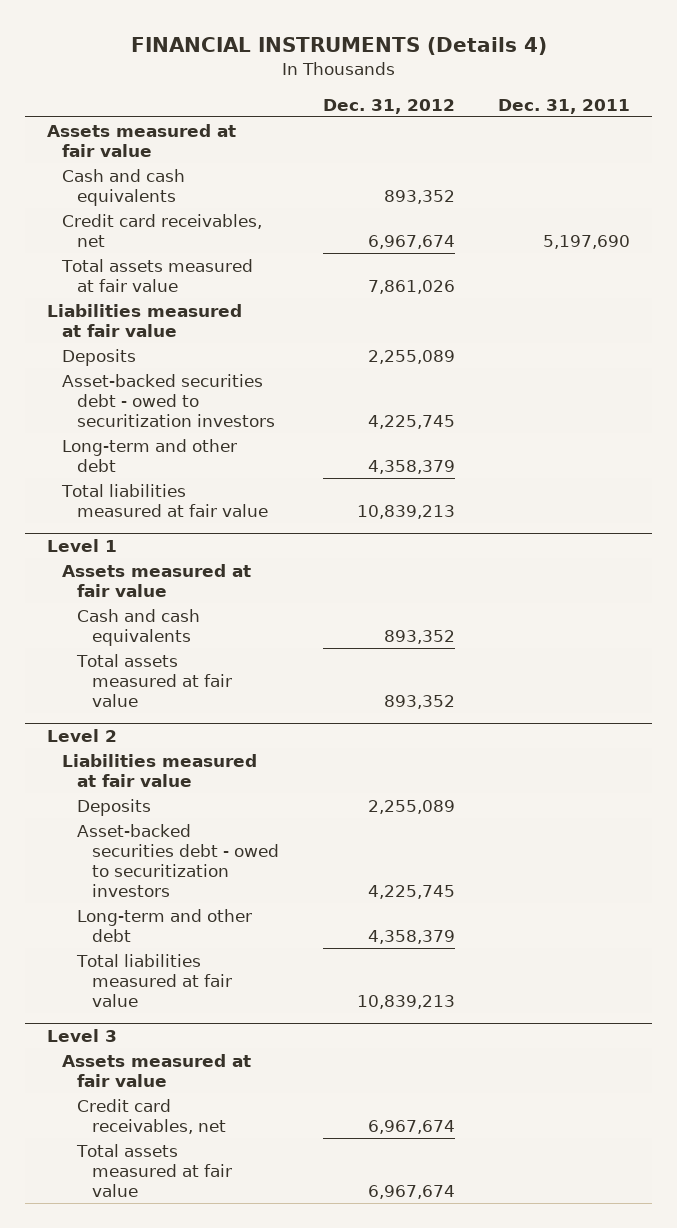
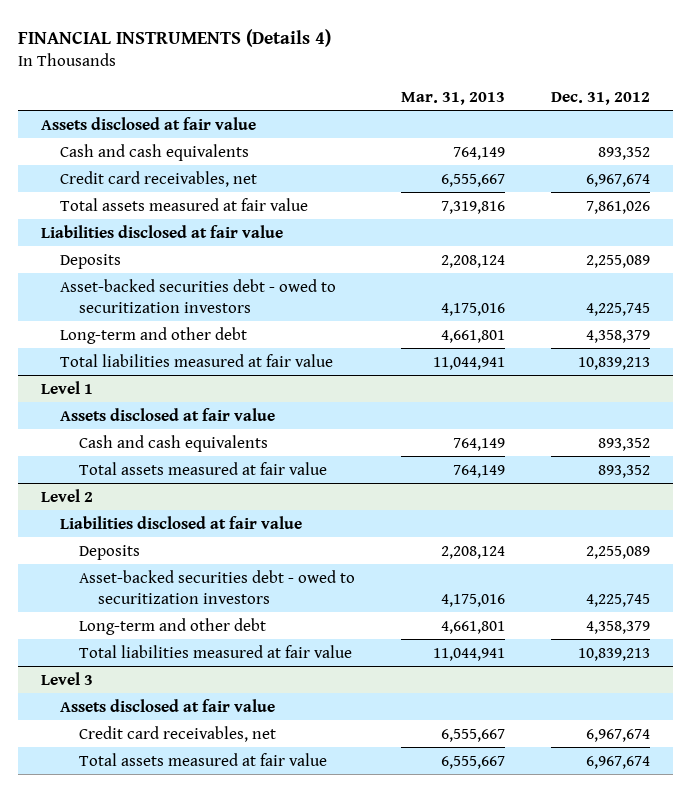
[498,98,631,114] Dec. 31, 2011 -> none
none -> [400,91,505,105] Mar. 31, 2013
[47,123,237,157] Assets measured at fair value -> [41,116,257,130] Assets disclosed at fair value
[47,303,243,337] Liabilities measured at fair value -> [41,224,284,238] Liabilities disclosed at fair value
[62,563,252,597] Assets measured at fair value -> [60,407,276,421] Assets disclosed at fair value
[62,753,258,787] Liabilities measured at fair value -> [60,515,303,529] Liabilities disclosed at fair value
[62,1053,252,1087] Assets measured at fair value -> [60,698,276,712] Assets disclosed at fair value

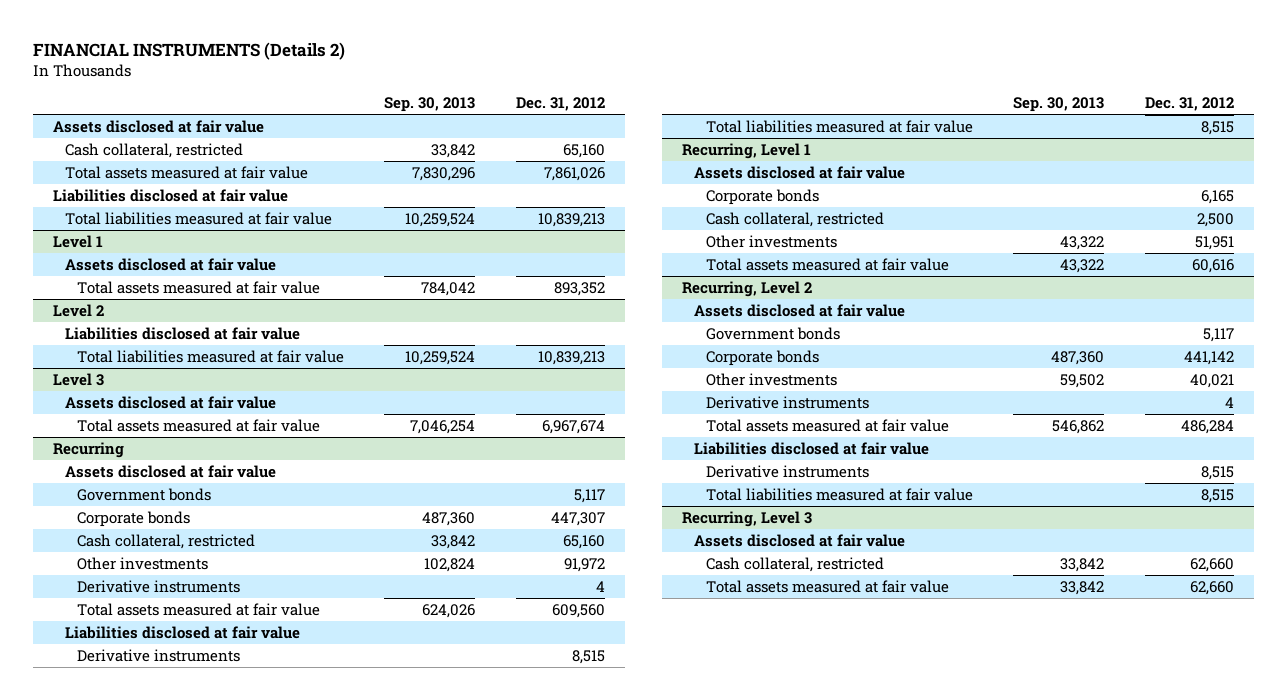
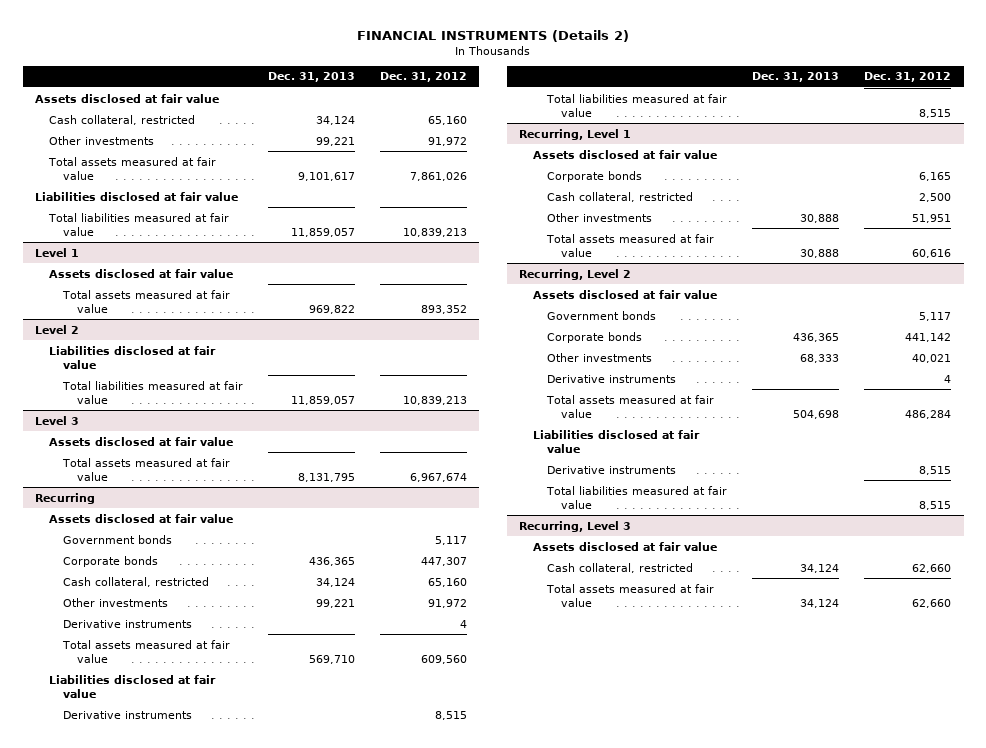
[384,96,476,112] Sep. 30, 2013 -> none
none -> [267,72,355,83] Dec. 31, 2013
none -> [48,135,154,145] Other investments

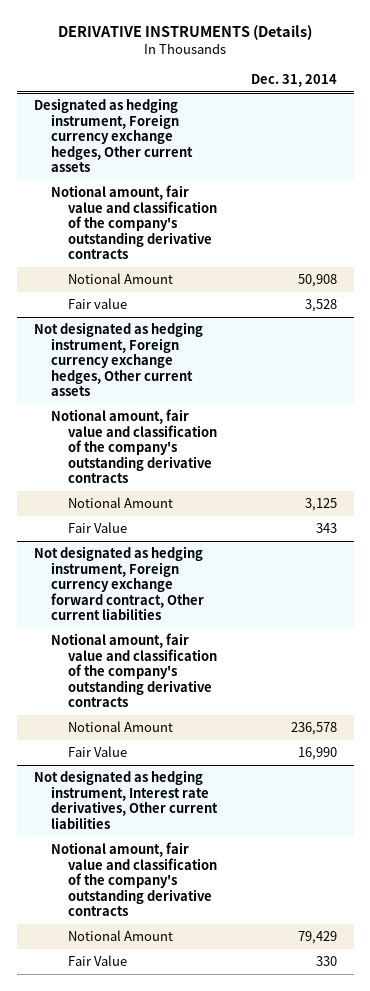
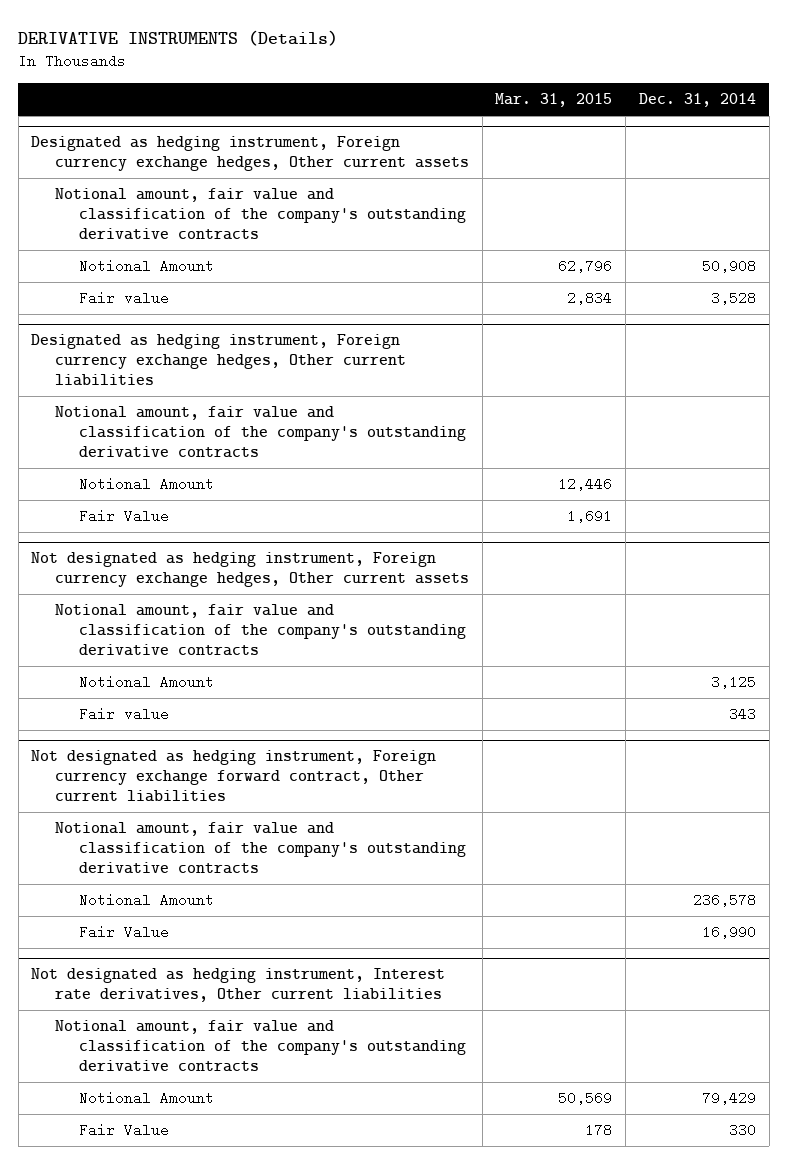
none -> [495,93,613,108] Mar. 31, 2015
none -> [31,334,407,387] Designated as hedging instrument, Foreign currency exchange hedges, Other current liabilities
none -> [55,406,466,459] Notional amount, fair value and classification of the company's outstanding derivative contracts
none -> [78,477,214,492] Notional Amount
none -> [78,509,169,524] Fair Value
[68,522,128,534] Fair Value -> [78,707,169,722] Fair value

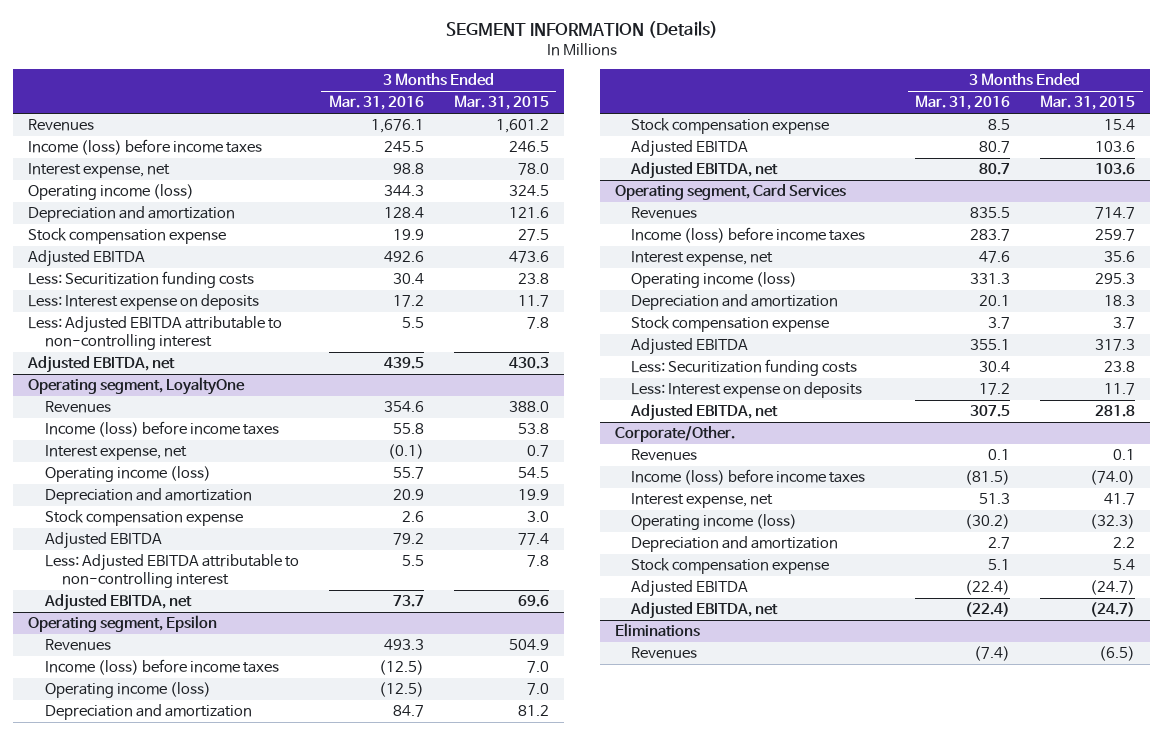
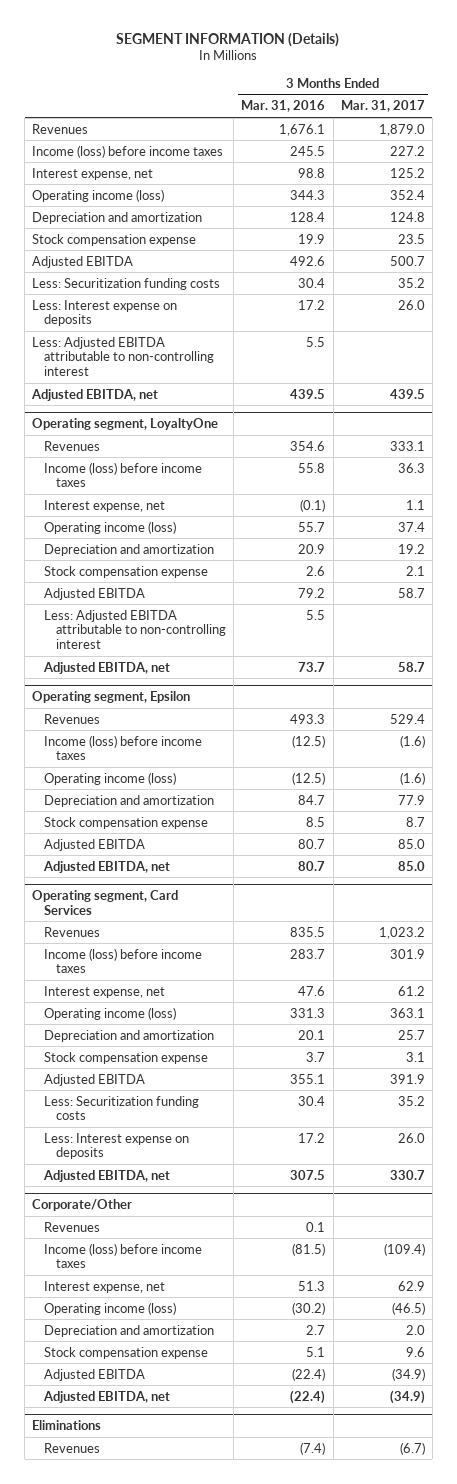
[453,95,549,111] Mar. 31, 2015 -> none
none -> [340,100,425,113] Mar. 31, 2017
[614,426,735,443] Corporate/Other. -> [32,1198,133,1211] Corporate/Other

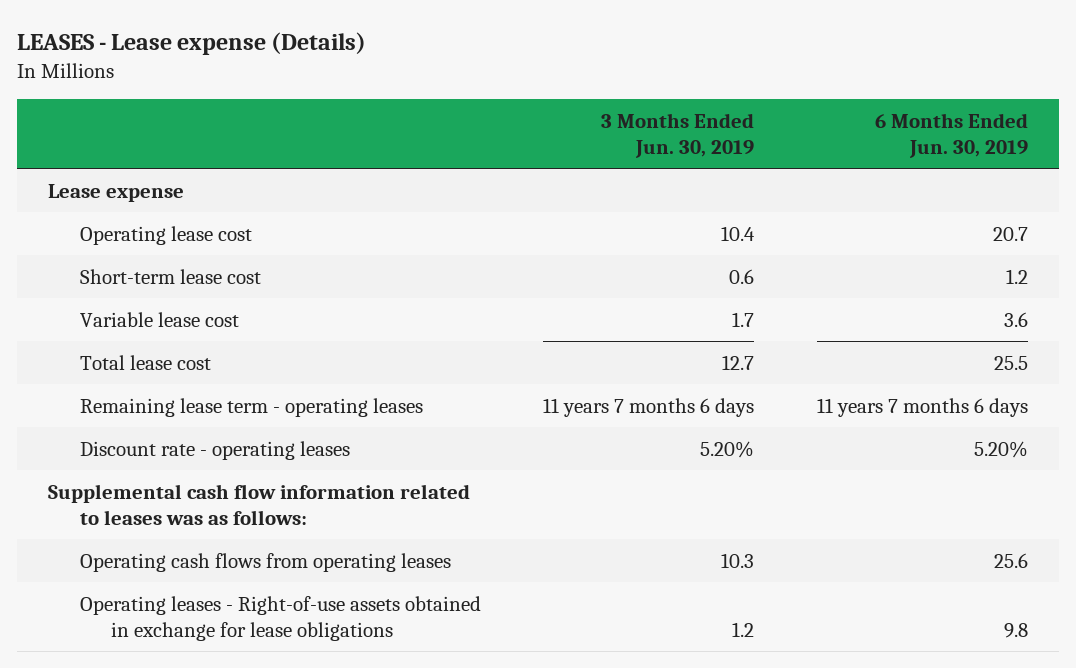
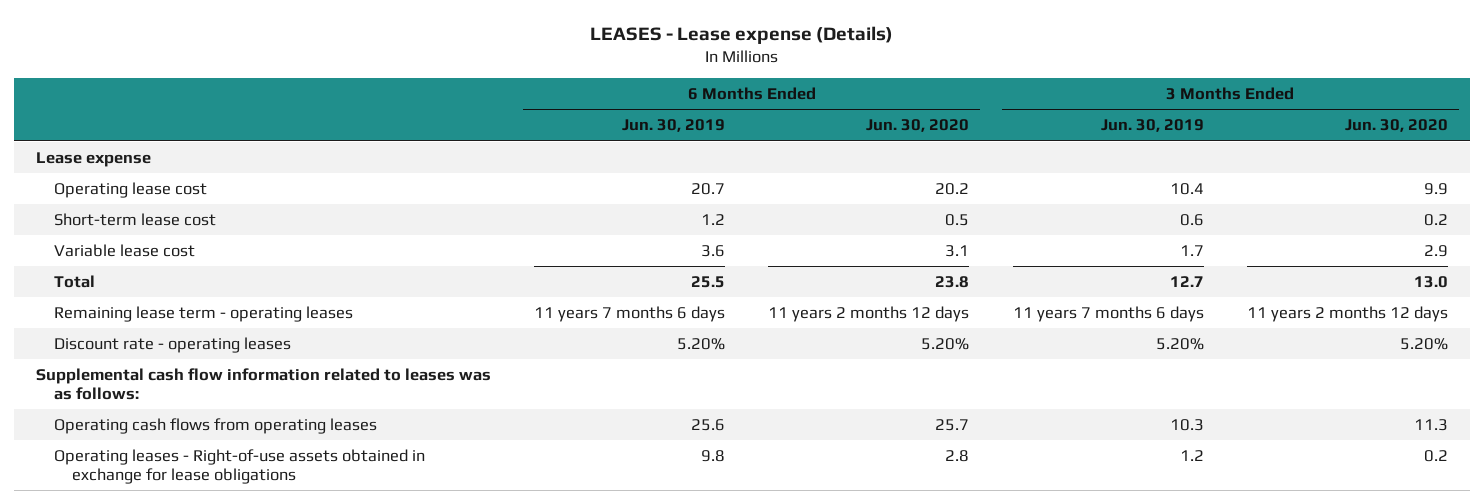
none -> [866,119,970,133] Jun. 30, 2020
none -> [1345,119,1449,133] Jun. 30, 2020
[79,354,211,370] Total lease cost -> [53,274,95,288] Total

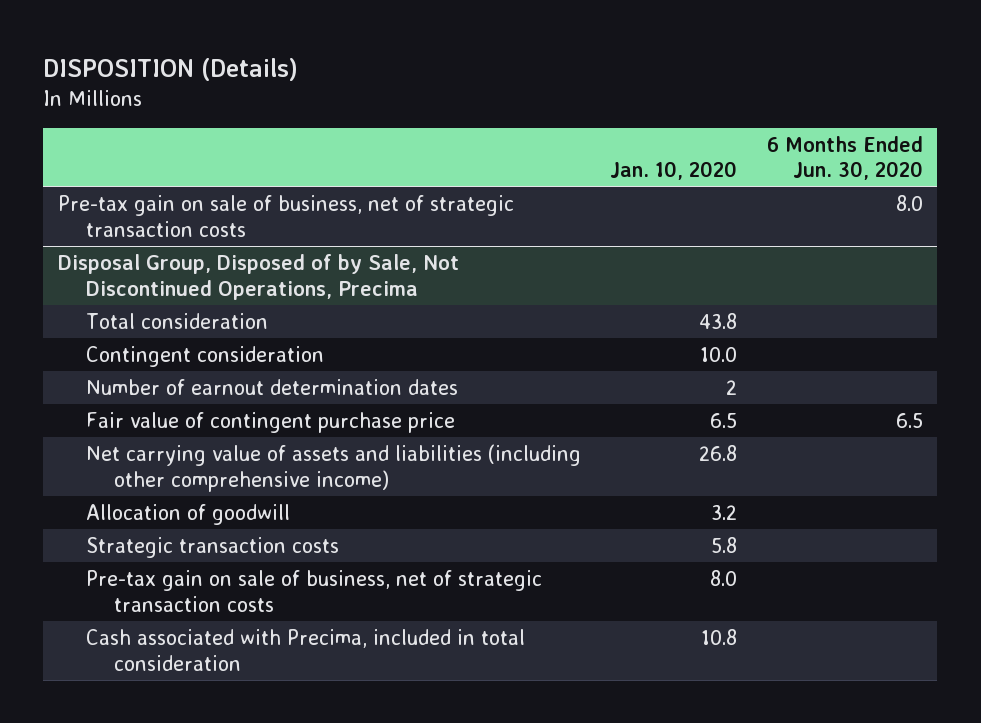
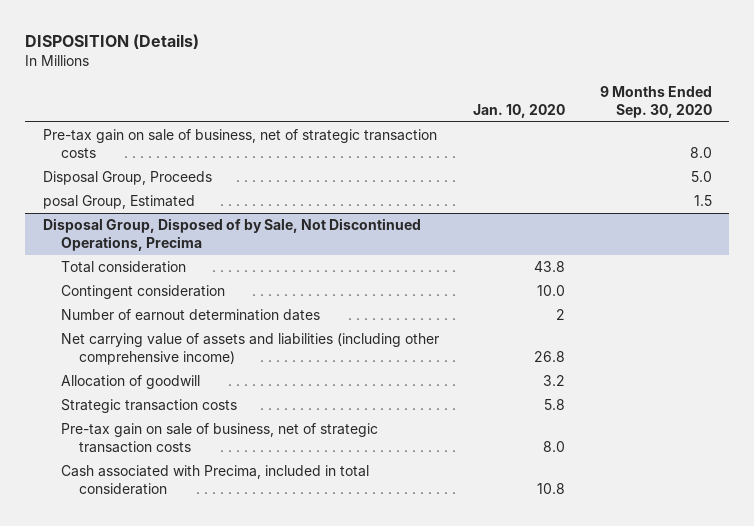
[766,135,923,181] 6 Months Ended Jun. 30, 2020 -> none
none -> [599,85,712,118] 9 Months Ended Sep. 30, 2020
none -> [42,171,212,186] Disposal Group, Proceeds
none -> [42,195,195,210] posal Group, Estimated
[86,411,456,433] Fair value of contingent purchase price -> none

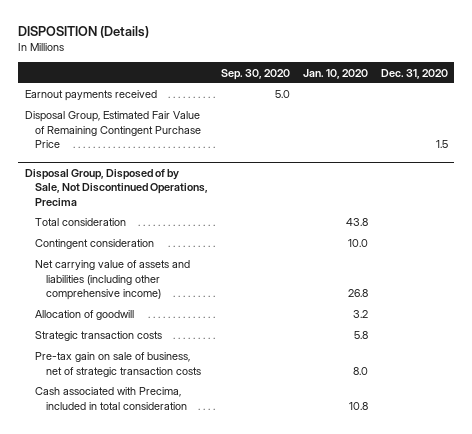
[599,85,712,118] 9 Months Ended Sep. 30, 2020 -> none
none -> [221,68,291,80] Sep. 30, 2020
none -> [380,68,448,79] Dec. 31, 2020
[42,129,437,159] Pre-tax gain on sale of business, net of strategic transaction costs -> none
[42,171,212,186] Disposal Group, Proceeds -> [24,90,157,102] Earnout payments received
[42,195,195,210] posal Group, Estimated -> [24,111,202,149] Disposal Group, Estimated Fair Value of Remaining Contingent Purchase Price
[61,309,321,322] Number of earnout determination dates -> none

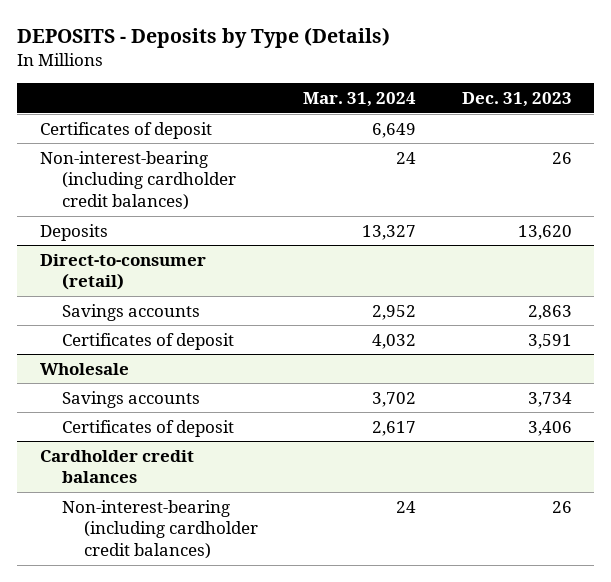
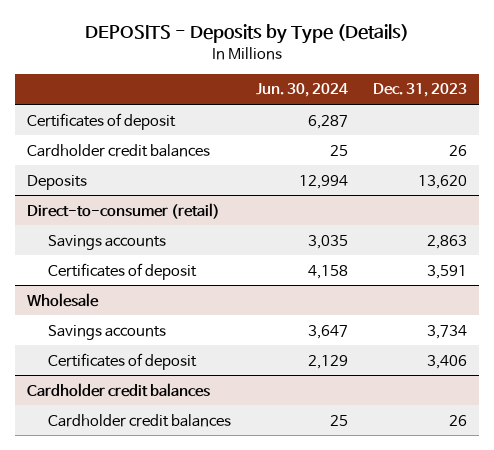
[303,92,417,108] Mar. 31, 2024 -> none
none -> [255,83,348,98] Jun. 30, 2024
[39,150,236,210] Non-interest-bearing (including cardholder credit balances) -> [27,143,211,157] Cardholder credit balances
[61,499,259,559] Non-interest-bearing (including cardholder credit balances) -> [47,413,231,427] Cardholder credit balances

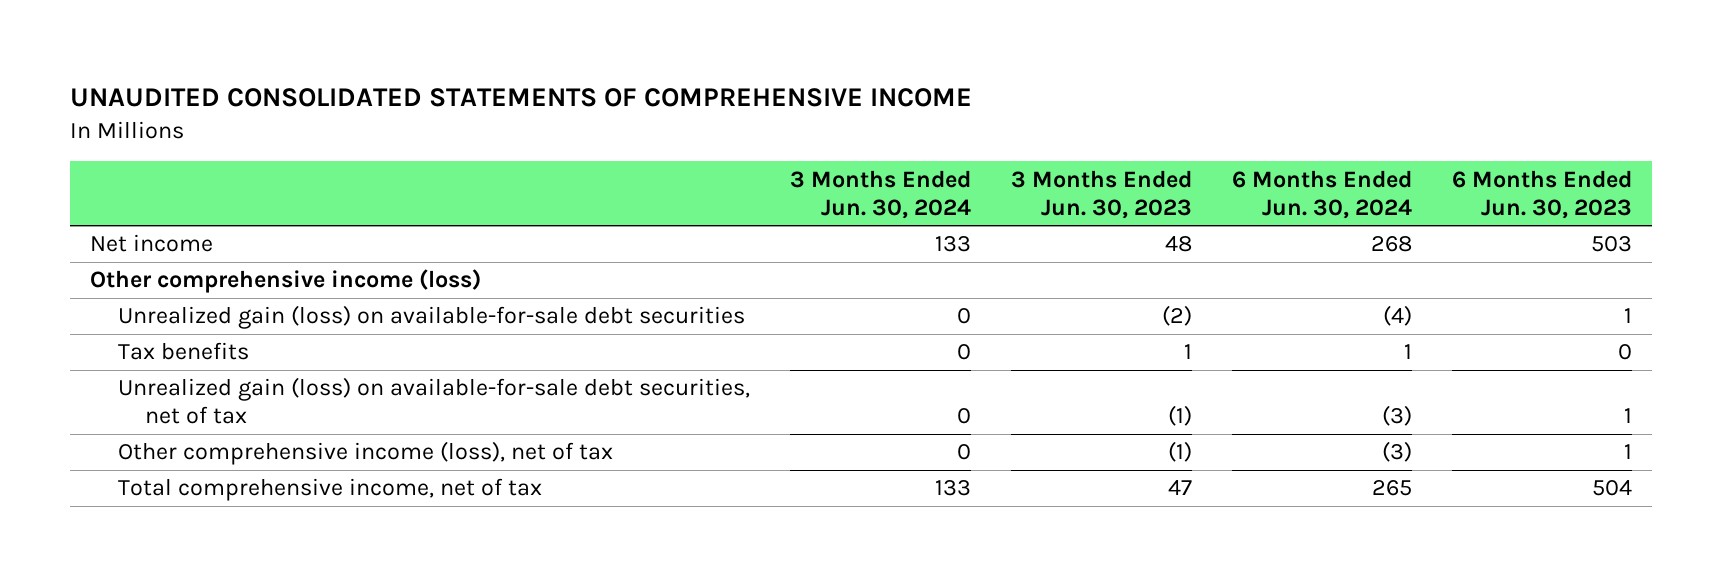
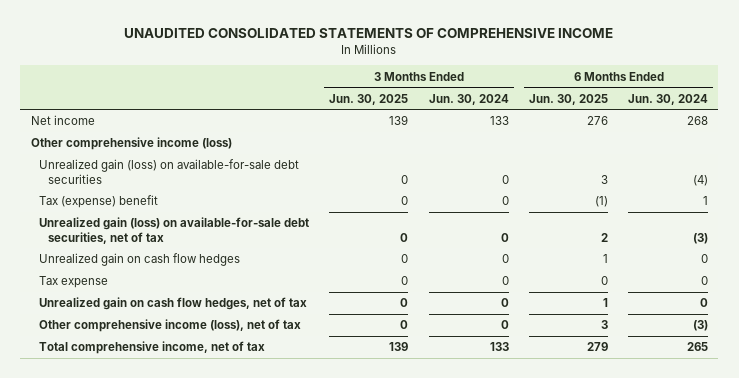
[1010,169,1192,219] 3 Months Ended Jun. 30, 2023 -> none
[1451,169,1632,219] 6 Months Ended Jun. 30, 2023 -> none
none -> [329,93,409,105] Jun. 30, 2025
none -> [529,93,609,105] Jun. 30, 2025
[117,342,249,361] Tax benefits -> [39,195,159,209] Tax (expense) benefit
none -> [39,253,241,267] Unrealized gain on cash flow hedges
none -> [39,276,109,289] Tax expense
none -> [39,297,308,311] Unrealized gain on cash flow hedges, net of tax

